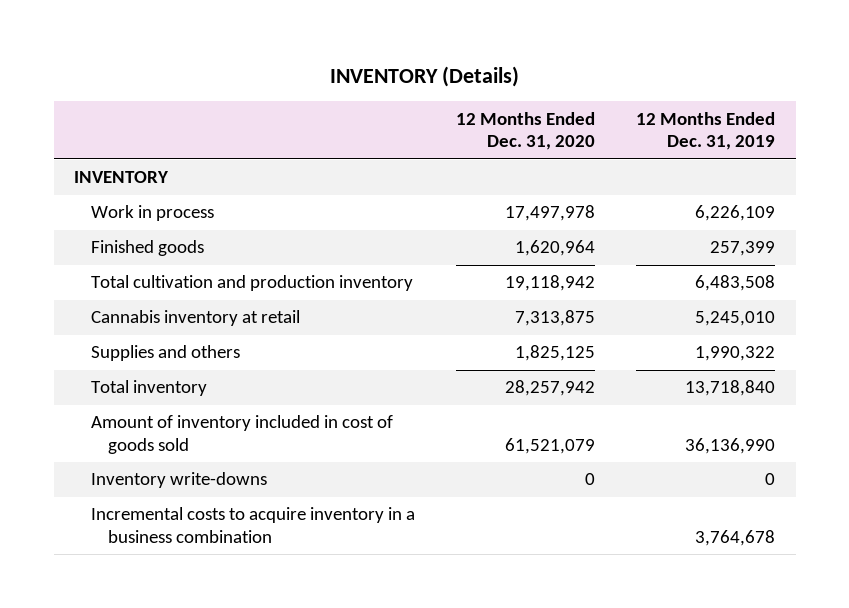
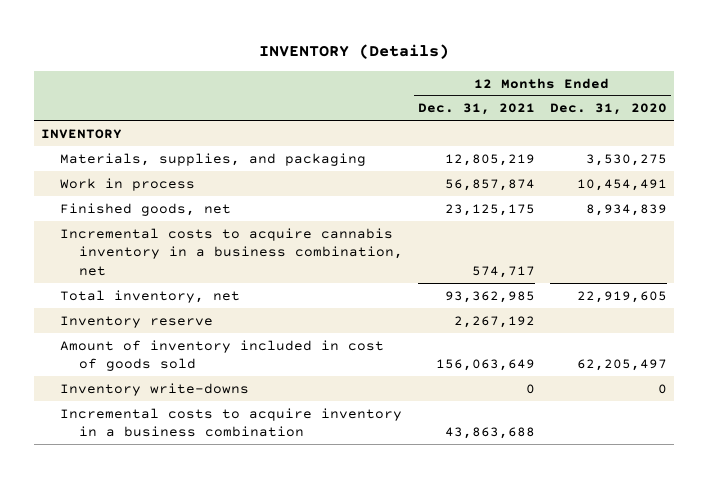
[636,111,776,151] 12 Months Ended Dec. 31, 2019 -> none
none -> [418,103,536,116] Dec. 31, 2021
[91,275,414,292] Total cultivation and production inventory -> none
[91,310,301,327] Cannabis inventory at retail -> none
[91,345,241,362] Supplies and others -> none
none -> [60,152,367,166] Materials, supplies, and packaging
[505,205,596,222] 17,497,978 -> [576,178,667,191] 10,454,491
[91,240,205,257] Finished goods -> [60,202,232,216] Finished goods, net
[515,240,596,257] 1,620,964 -> [585,203,667,216] 8,934,839
none -> [60,227,404,276] Incremental costs to acquire cannabis inventory in a business combination, net
[91,380,208,397] Total inventory -> [60,289,241,303] Total inventory, net
[505,380,596,397] 28,257,942 -> [576,290,667,303] 22,919,605
none -> [60,315,214,328] Inventory reserve
[505,437,596,454] 61,521,079 -> [576,359,667,372] 62,205,497

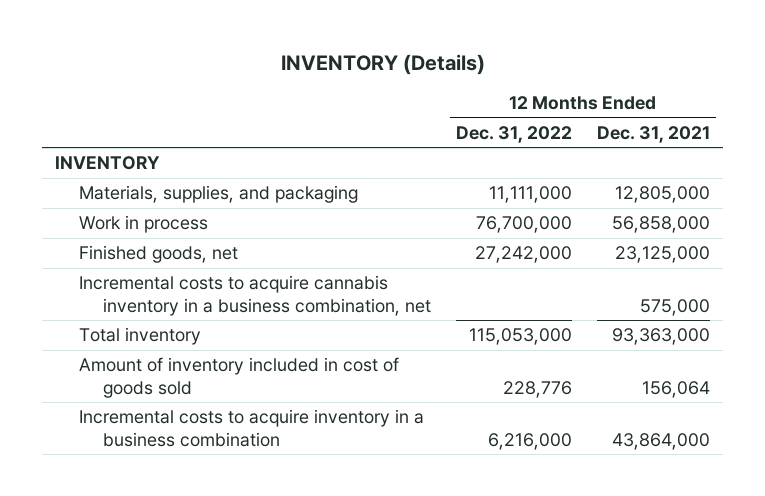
[549,103,667,116] Dec. 31, 2020 -> none
none -> [455,126,572,144] Dec. 31, 2022
[60,315,214,328] Inventory reserve -> none
[60,382,250,396] Inventory write-downs -> none
[445,153,536,166] 12,805,219 -> [615,186,711,204] 12,805,000
[445,178,536,191] 56,857,874 -> [612,216,711,234] 56,858,000
[445,203,536,216] 23,125,175 -> [615,246,711,264] 23,125,000
[472,265,536,278] 574,717 -> [640,299,711,317] 575,000
[60,289,241,303] Total inventory, net -> [78,327,201,346] Total inventory
[445,290,536,303] 93,362,985 -> [612,328,711,346] 93,363,000
[436,359,536,372] 156,063,649 -> [642,381,711,399] 156,064
[445,427,536,440] 43,863,688 -> [612,433,711,451] 43,864,000

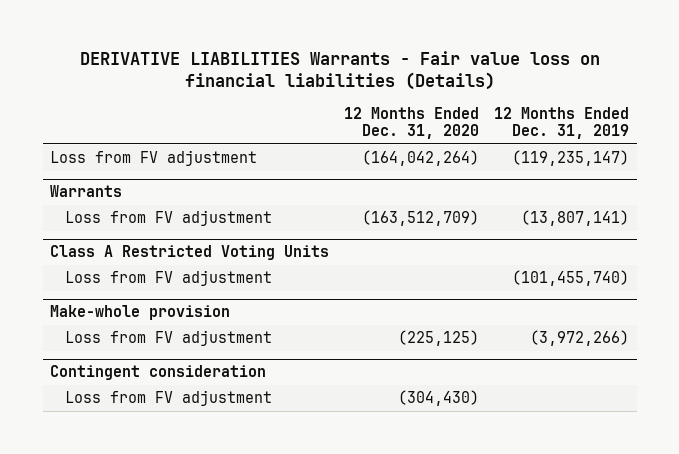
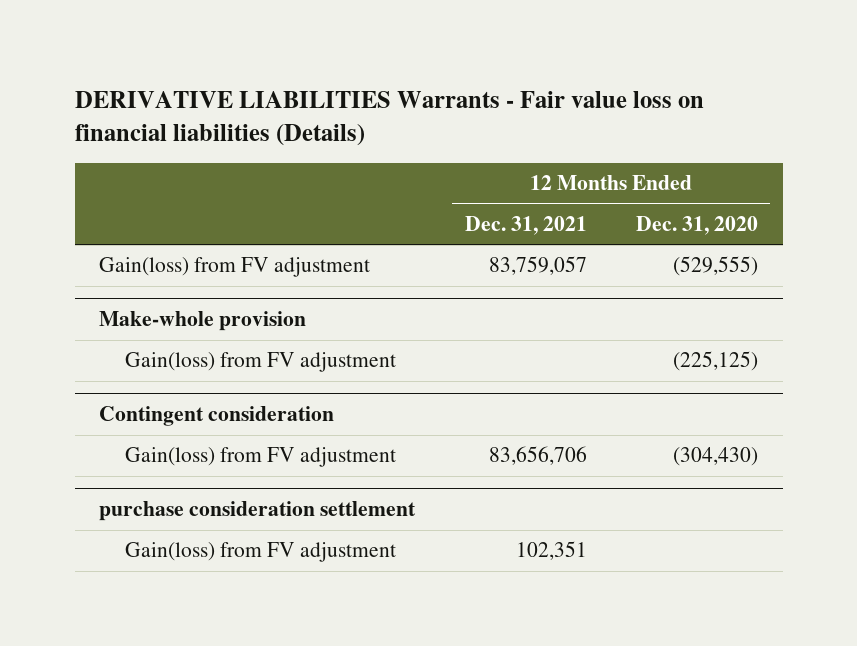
[494,107,630,140] 12 Months Ended Dec. 31, 2019 -> none
none -> [464,215,587,235] Dec. 31, 2021
[50,185,123,198] Warrants -> none
[64,210,272,227] Loss from FV adjustment -> none
[50,245,330,261] Class A Restricted Voting Units -> none
[64,270,272,287] Loss from FV adjustment -> none
[50,150,258,167] Loss from FV adjustment -> [99,257,371,278] Gain(loss) from FV adjustment
[362,150,480,167] (164,042,264) -> [672,256,758,277] (529,555)
[64,330,272,347] Loss from FV adjustment -> [124,352,396,373] Gain(loss) from FV adjustment
[64,390,272,407] Loss from FV adjustment -> [124,447,396,468] Gain(loss) from FV adjustment
none -> [99,501,417,522] purchase consideration settlement
none -> [124,542,396,563] Gain(loss) from FV adjustment

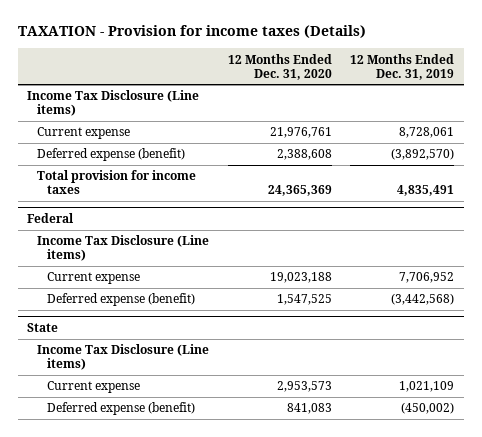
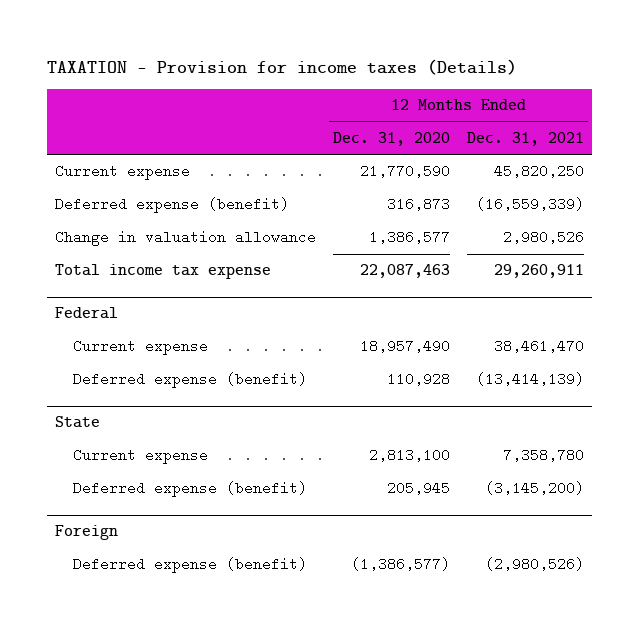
[350,53,455,80] 12 Months Ended Dec. 31, 2019 -> none
none -> [466,132,584,147] Dec. 31, 2021
[27,90,200,117] Income Tax Disclosure (Line items) -> none
[269,127,332,139] 21,976,761 -> [360,164,451,179] 21,770,590
[276,149,332,161] 2,388,608 -> [387,197,451,212] 316,873
none -> [55,230,317,247] Change in valuation allowance
[37,170,197,195] Total provision for income taxes -> [55,264,272,280] Total income tax expense
[267,185,332,197] 24,365,369 -> [360,264,451,279] 22,087,463
[37,235,210,262] Income Tax Disclosure (Line items) -> none
[269,272,332,284] 19,023,188 -> [360,339,451,354] 18,957,490
[276,294,332,306] 1,547,525 -> [387,372,451,387] 110,928
[37,344,210,371] Income Tax Disclosure (Line items) -> none
[276,381,332,393] 2,953,573 -> [369,448,451,463] 2,813,100
[286,403,332,415] 841,083 -> [387,481,451,496] 205,945
none -> [55,525,119,541] Foreign
none -> [72,557,307,574] Deferred expense (benefit)

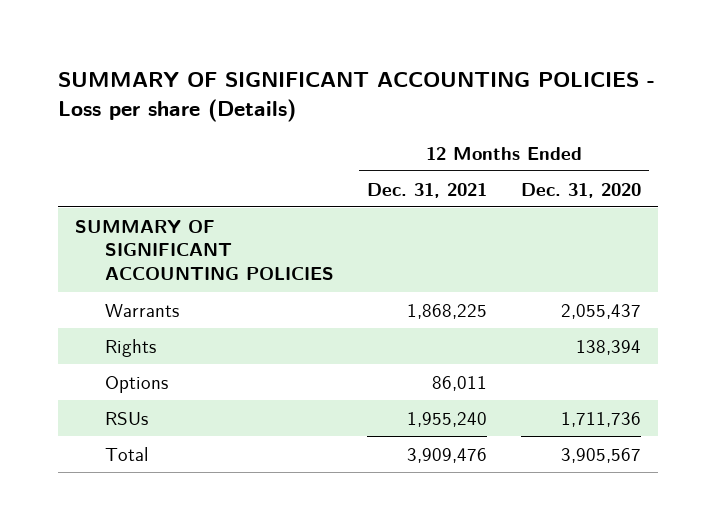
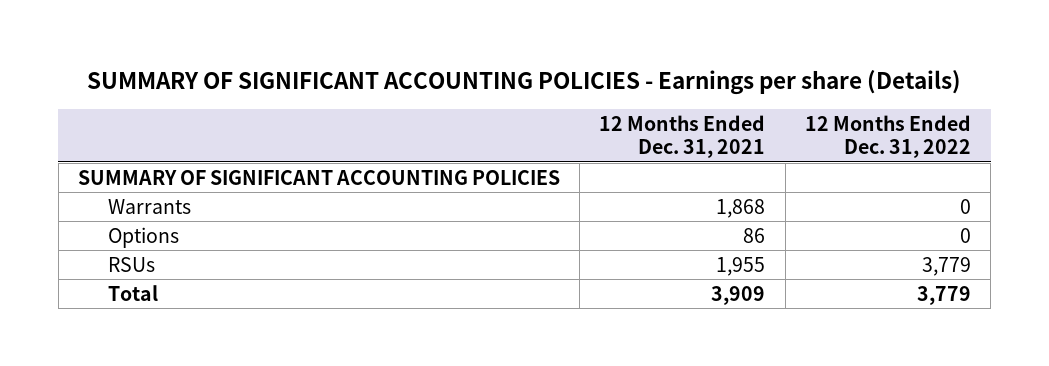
[57,72,655,123] SUMMARY OF SIGNIFICANT ACCOUNTING POLICIES - Loss per share (Details) -> [87,70,962,96] SUMMARY OF SIGNIFICANT ACCOUNTING POLICIES - Earnings per share (Details)
[520,182,641,198] Dec. 31, 2020 -> none
none -> [804,114,971,159] 12 Months Ended Dec. 31, 2022
[104,338,156,357] Rights -> none
[407,303,488,319] 1,868,225 -> [716,198,766,218] 1,868
[432,375,488,391] 86,011 -> [743,227,766,243] 86
[407,411,488,427] 1,955,240 -> [716,256,766,276] 1,955
[407,447,488,463] 3,909,476 -> [711,285,766,305] 3,909

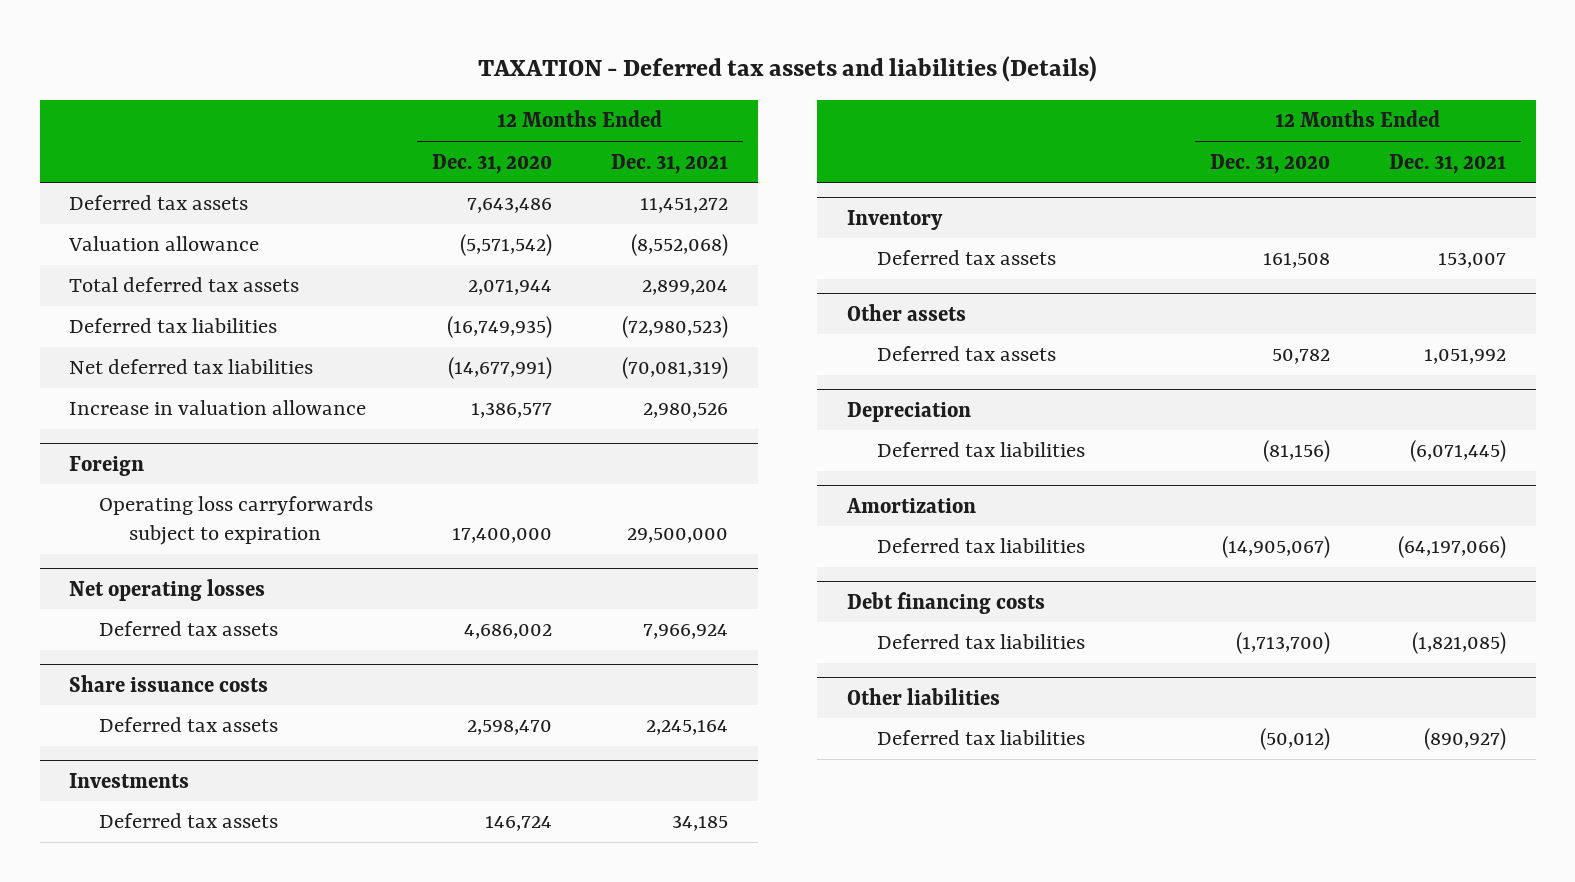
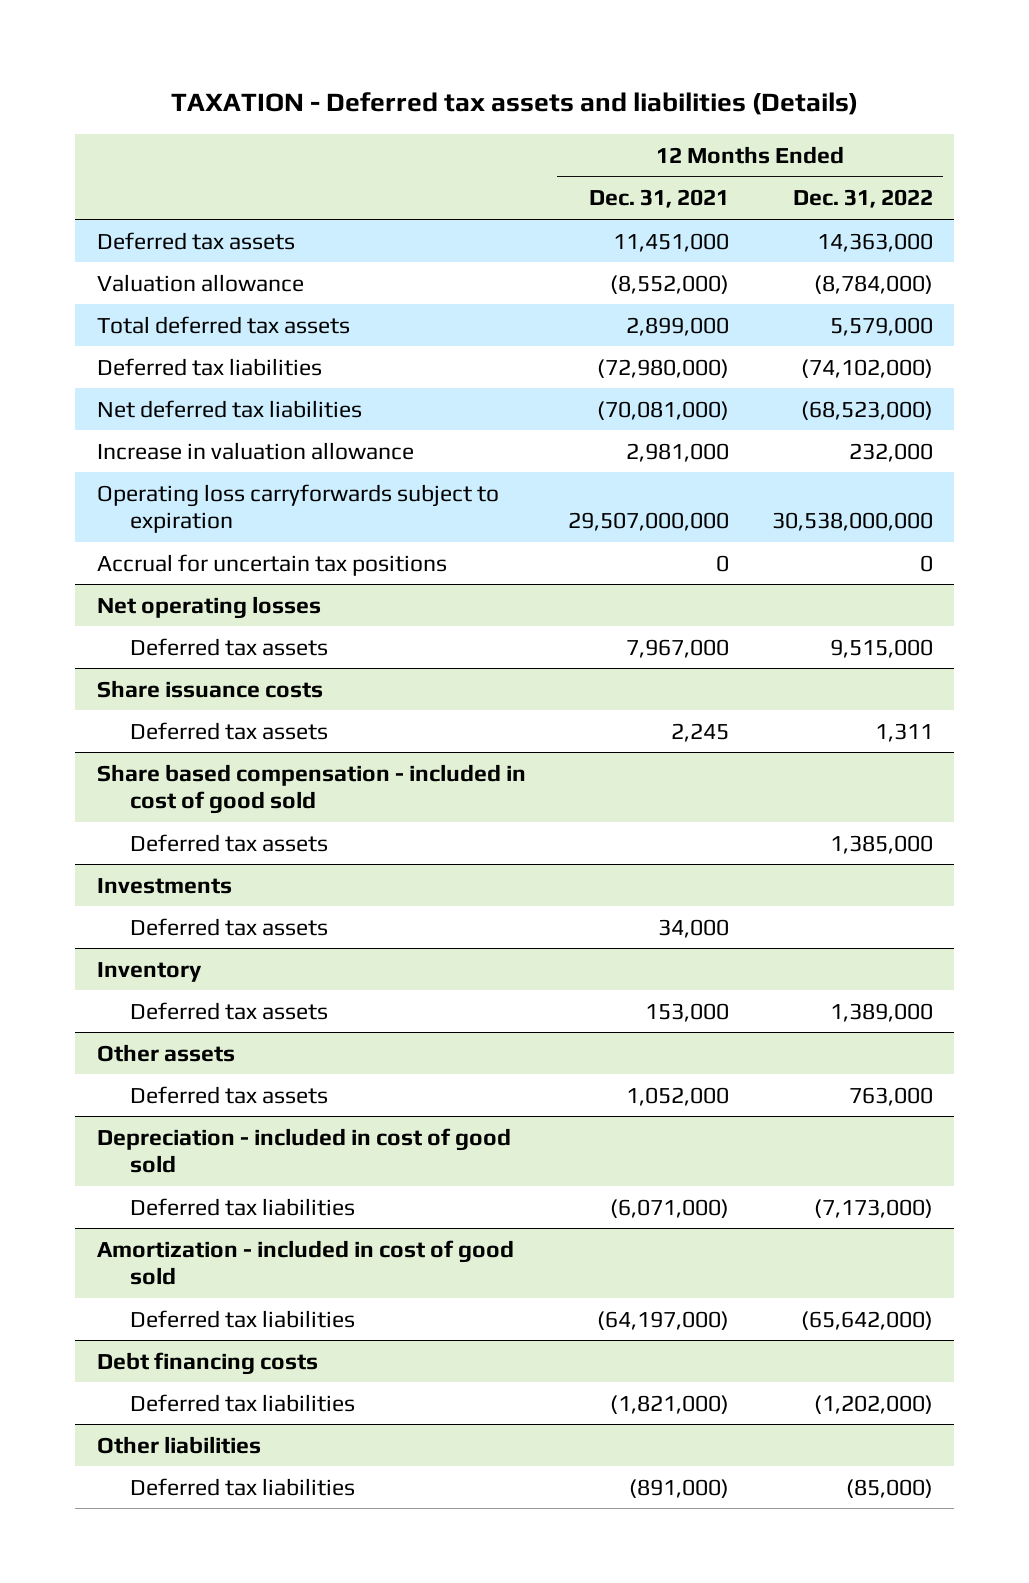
[432,153,553,174] Dec. 31, 2020 -> none
none -> [792,189,933,209] Dec. 31, 2022
[69,455,145,476] Foreign -> none
[640,198,729,214] 11,451,272 -> [613,232,730,252] 11,451,000
[631,234,729,257] (8,552,068) -> [610,274,730,294] (8,552,000)
[642,280,729,296] 2,899,204 -> [626,316,730,336] 2,899,000
[622,316,729,339] (72,980,523) -> [597,358,730,378] (72,980,000)
[622,357,729,380] (70,081,319) -> [597,400,730,420] (70,081,000)
[643,403,729,419] 2,980,526 -> [626,442,730,462] 2,981,000
[627,528,729,544] 29,500,000 -> [568,512,730,532] 29,507,000,000
none -> [96,553,447,576] Accrual for uncertain tax positions
[643,624,729,640] 7,966,924 -> [626,638,730,658] 7,967,000
[646,720,729,736] 2,245,164 -> [671,722,730,742] 2,245
none -> [96,763,526,815] Share based compensation - included in cost of good sold
none -> [129,833,328,852] Deferred tax assets
[672,815,729,832] 34,185 -> [658,918,730,938] 34,000
[1438,252,1507,269] 153,007 -> [645,1002,730,1022] 153,000
[1424,349,1507,365] 1,051,992 -> [626,1086,730,1106] 1,052,000
[846,401,971,422] Depreciation -> [96,1127,511,1174] Depreciation - included in cost of good sold
[1410,440,1507,463] (6,071,445) -> [610,1198,730,1218] (6,071,000)
[845,497,976,513] Amortization -> [96,1239,514,1286] Amortization - included in cost of good sold
[1398,536,1507,559] (64,197,066) -> [597,1310,730,1330] (64,197,000)
[1412,632,1507,655] (1,821,085) -> [610,1394,730,1414] (1,821,000)
[1424,728,1507,751] (890,927) -> [629,1478,730,1498] (891,000)

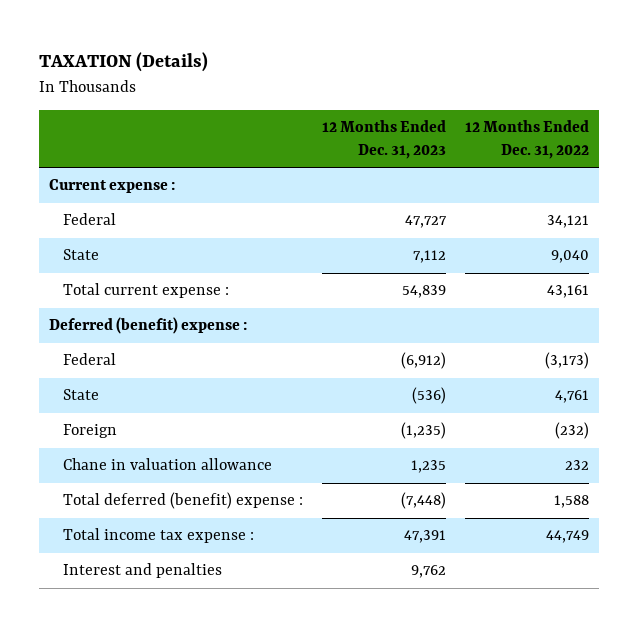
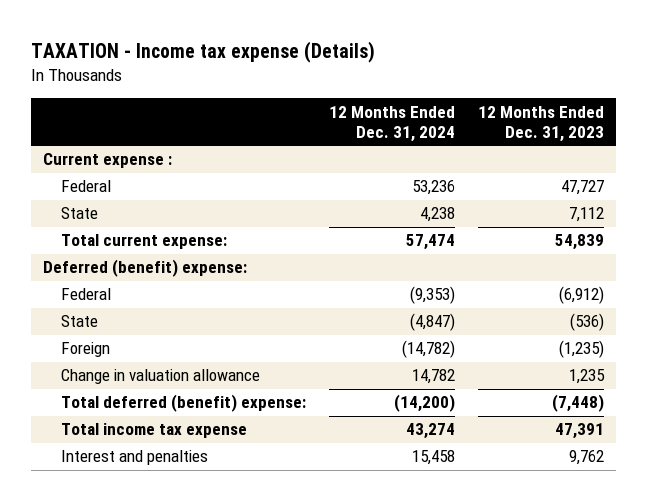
[39,52,209,73] TAXATION (Details) -> [31,41,376,64] TAXATION - Income tax expense (Details)
[465,120,590,160] 12 Months Ended Dec. 31, 2022 -> none
none -> [328,105,455,143] 12 Months Ended Dec. 31, 2024
[62,283,229,299] Total current expense : -> [60,234,227,250] Total current expense:
[48,317,247,335] Deferred (benefit) expense : -> [43,259,248,278] Deferred (benefit) expense:
[62,458,272,471] Chane in valuation allowance -> [60,369,260,385] Change in valuation allowance
[62,492,303,510] Total deferred (benefit) expense : -> [60,394,306,413] Total deferred (benefit) expense:
[62,528,254,544] Total income tax expense : -> [60,423,247,439] Total income tax expense

